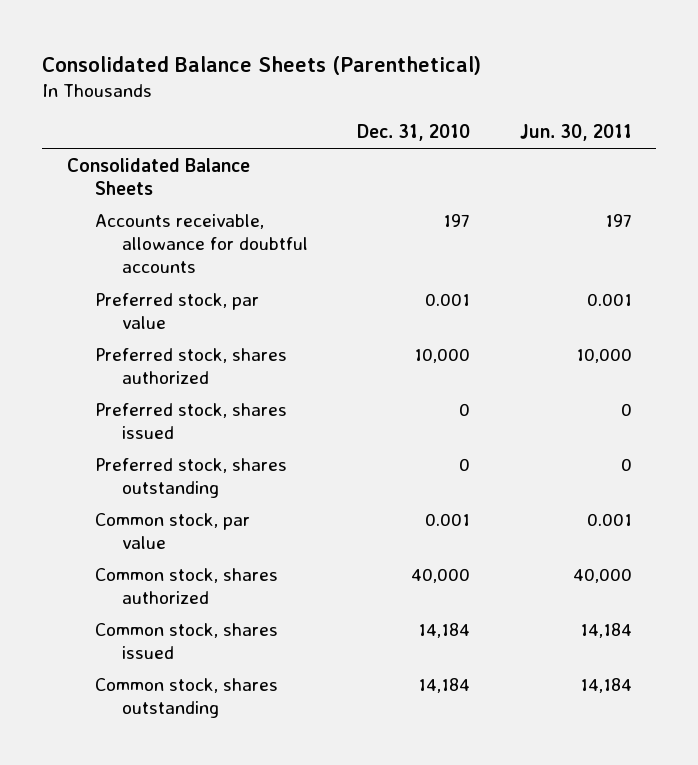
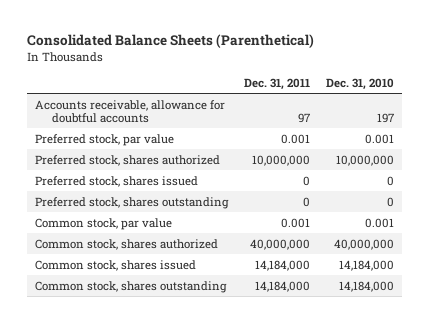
[519,124,632,142] Jun. 30, 2011 -> none
none -> [243,78,310,91] Dec. 31, 2011
[66,157,250,195] Consolidated Balance Sheets -> none
[414,347,471,363] 10,000 -> [335,154,394,166] 10,000,000
[411,567,471,583] 40,000 -> [333,238,394,250] 40,000,000
[418,622,471,638] 14,184 -> [338,259,394,271] 14,184,000
[418,677,471,693] 14,184 -> [338,280,394,292] 14,184,000

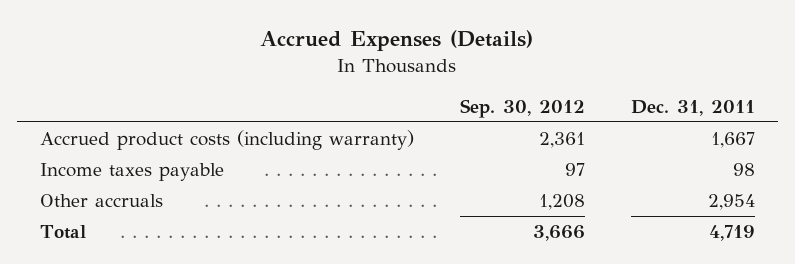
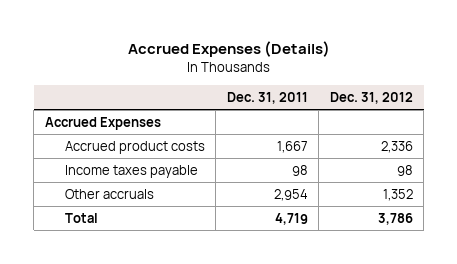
[459,98,585,118] Sep. 30, 2012 -> none
none -> [329,91,413,104] Dec. 31, 2012
none -> [44,116,161,130] Accrued Expenses
[40,130,415,151] Accrued product costs (including warranty) -> [64,140,205,154] Accrued product costs

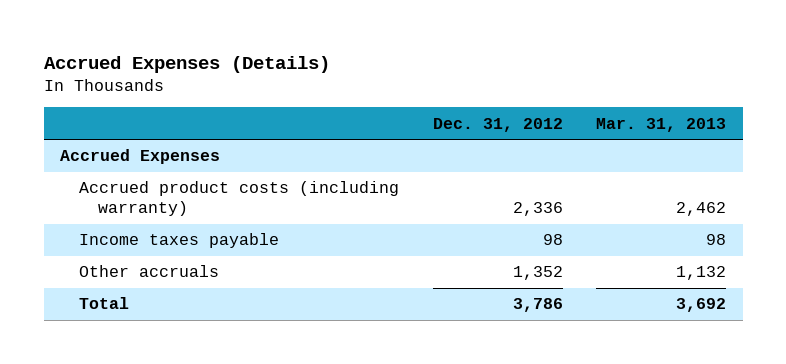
[226,91,308,104] Dec. 31, 2011 -> none
none -> [595,117,726,132] Mar. 31, 2013
[64,140,205,154] Accrued product costs -> [79,181,400,217] Accrued product costs (including warranty)

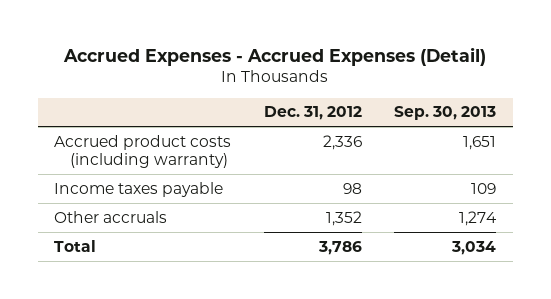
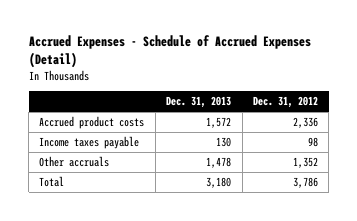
[63,46,487,66] Accrued Expenses - Accrued Expenses (Detail) -> [28,35,311,69] Accrued Expenses - Schedule of Accrued Expenses (Detail)
[394,106,497,121] Sep. 30, 2013 -> none
none -> [166,96,232,109] Dec. 31, 2013
[54,134,232,168] Accrued product costs (including warranty) -> [39,115,145,129] Accrued product costs

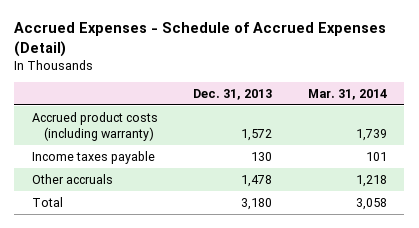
[252,96,318,109] Dec. 31, 2012 -> none
none -> [307,88,387,100] Mar. 31, 2014
[39,115,145,129] Accrued product costs -> [31,111,158,141] Accrued product costs (including warranty)

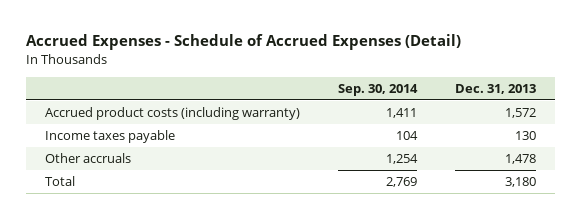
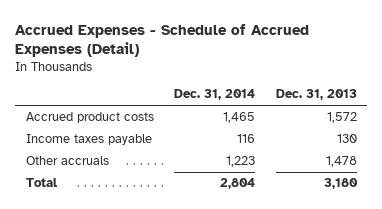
[337,84,418,97] Sep. 30, 2014 -> none
none -> [174,89,256,101] Dec. 31, 2014
[45,106,301,120] Accrued product costs (including warranty) -> [25,112,154,124] Accrued product costs

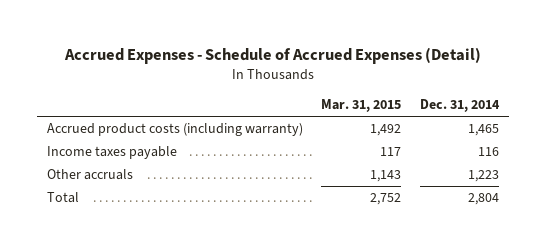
[275,89,357,101] Dec. 31, 2013 -> none
none -> [321,99,402,113] Mar. 31, 2015
[25,112,154,124] Accrued product costs -> [46,123,303,137] Accrued product costs (including warranty)

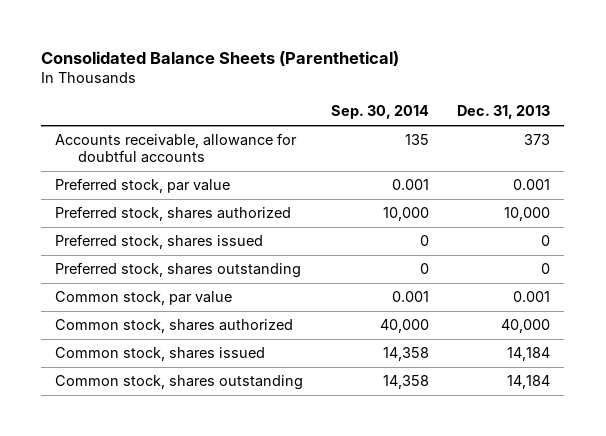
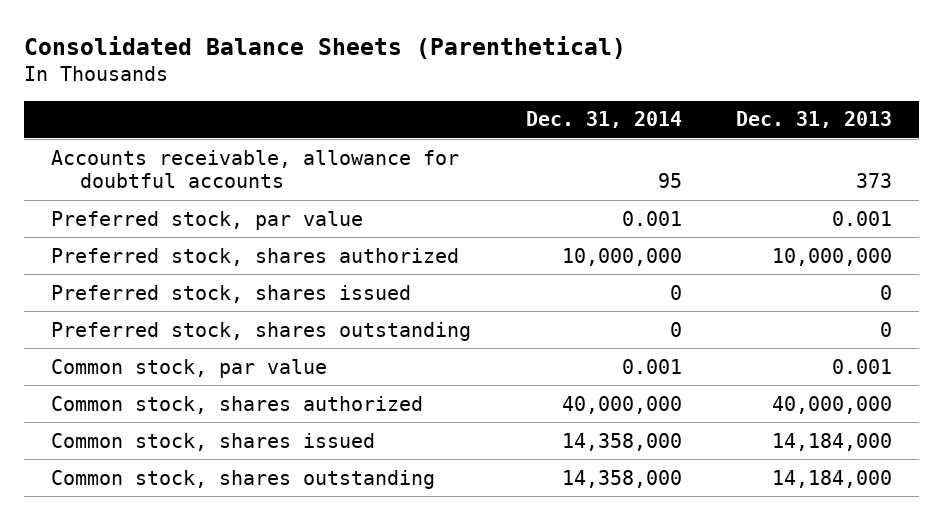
[331,105,430,120] Sep. 30, 2014 -> none
none -> [525,111,682,129] Dec. 31, 2014
[504,207,551,222] 10,000 -> [772,247,893,266] 10,000,000
[501,319,551,334] 40,000 -> [772,395,893,414] 40,000,000
[507,347,551,362] 14,184 -> [772,432,893,451] 14,184,000
[507,375,551,390] 14,184 -> [772,469,893,488] 14,184,000

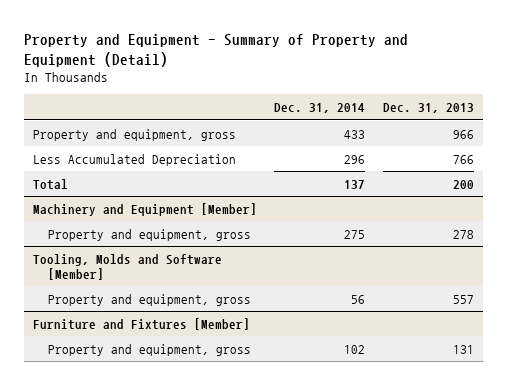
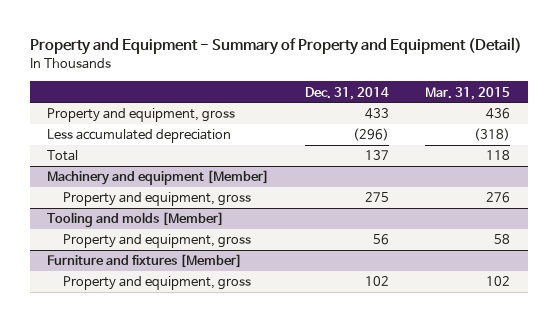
[383,103,475,114] Dec. 31, 2013 -> none
none -> [424,86,510,100] Mar. 31, 2015
[32,153,236,166] Less Accumulated Depreciation -> [47,129,232,144] Less accumulated depreciation
[344,154,366,164] 296 -> [353,128,390,142] (296)
[32,202,257,216] Machinery and Equipment [Member] -> [47,170,270,186] Machinery and equipment [Member]
[32,253,222,280] Tooling, Molds and Software [Member] -> [47,212,225,228] Tooling and molds [Member]
[32,317,250,330] Furniture and Fixtures [Member] -> [47,254,243,269] Furniture and fixtures [Member]

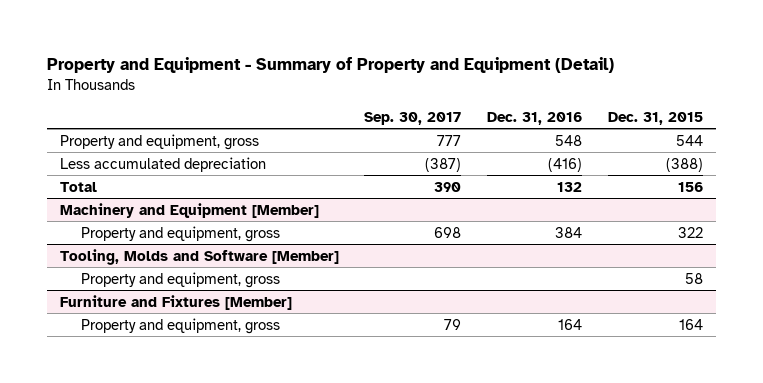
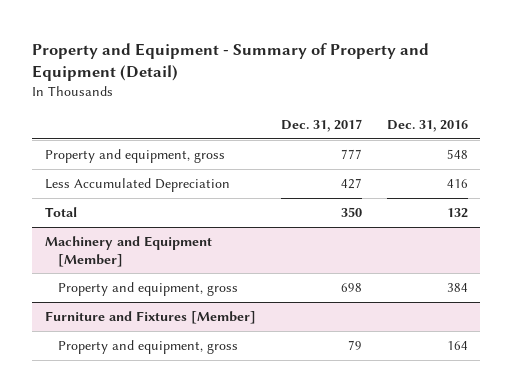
[364,111,462,125] Sep. 30, 2017 -> none
[607,111,703,125] Dec. 31, 2015 -> none
none -> [280,118,362,132] Dec. 31, 2017
[59,156,266,172] Less accumulated depreciation -> [44,177,230,192] Less Accumulated Depreciation
[548,157,583,172] (416) -> [446,178,468,188] 416
[59,248,339,265] Tooling, Molds and Software [Member] -> none
[80,271,280,288] Property and equipment, gross -> none

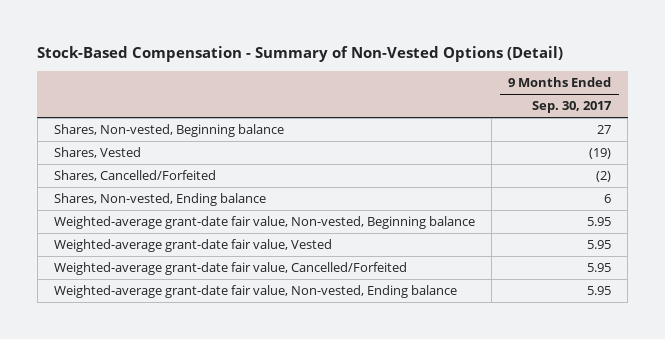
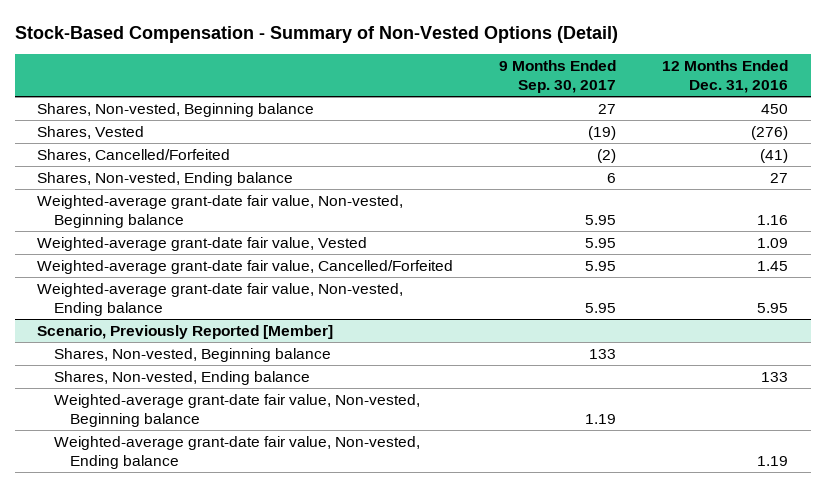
none -> [662,60,789,93] 12 Months Ended Dec. 31, 2016
none -> [37,324,334,339] Scenario, Previously Reported [Member]
none -> [53,347,331,362] Shares, Non-vested, Beginning balance
none -> [53,370,310,385] Shares, Non-vested, Ending balance
none -> [53,393,420,427] Weighted-average grant-date fair value, Non-vested, Beginning balance
none -> [53,435,420,469] Weighted-average grant-date fair value, Non-vested, Ending balance

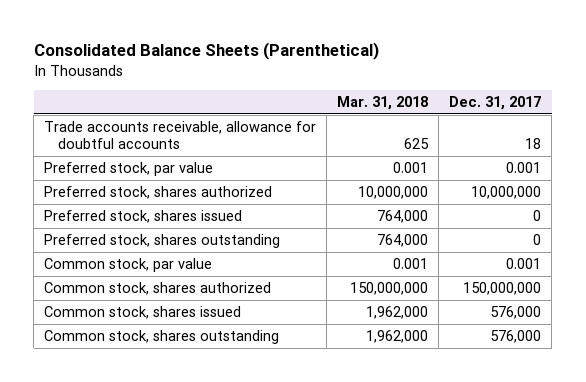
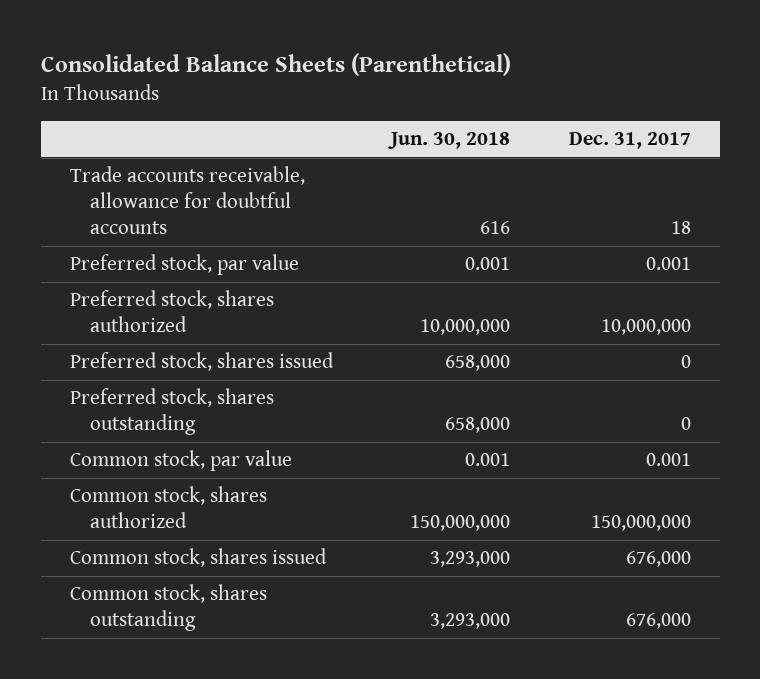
[337,95,429,110] Mar. 31, 2018 -> none
none -> [388,132,511,150] Jun. 30, 2018
[490,306,542,320] 576,000 -> [625,551,691,568] 676,000
[490,330,542,344] 576,000 -> [625,613,691,630] 676,000

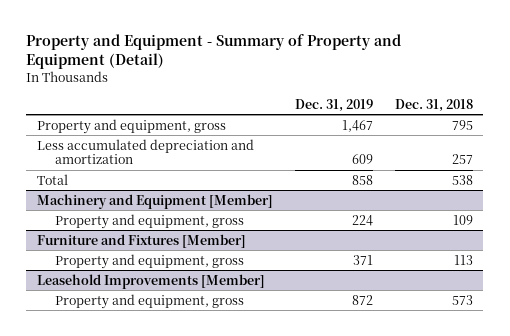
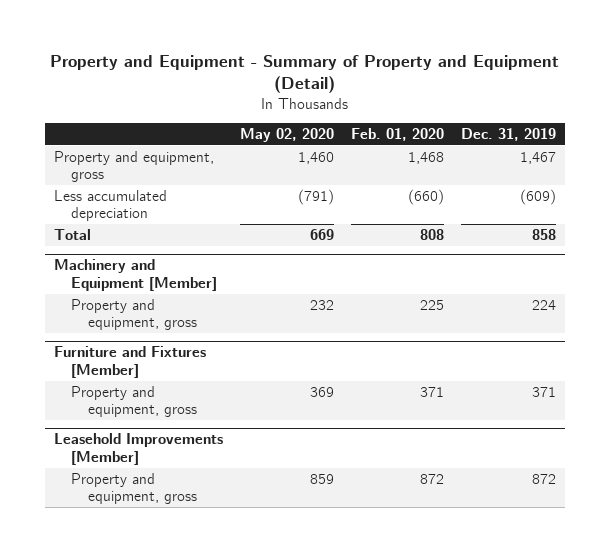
[394,98,473,112] Dec. 31, 2018 -> none
none -> [239,127,334,142] May 02, 2020
none -> [351,127,445,141] Feb. 01, 2020
[37,138,255,165] Less accumulated depreciation and amortization -> [53,189,167,222] Less accumulated depreciation
[351,154,373,165] 609 -> [520,188,557,205] (609)

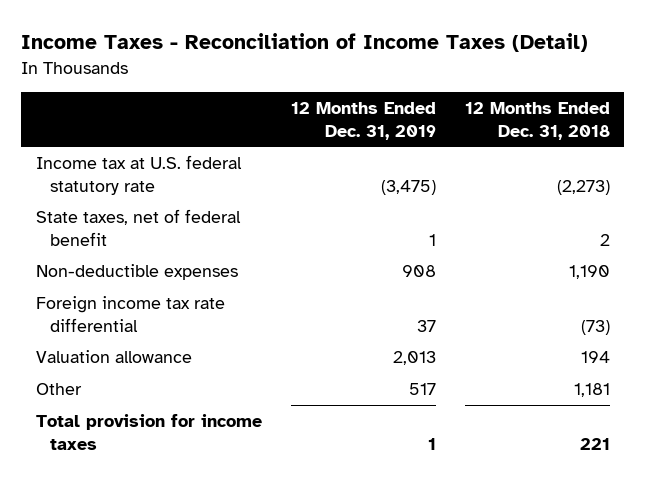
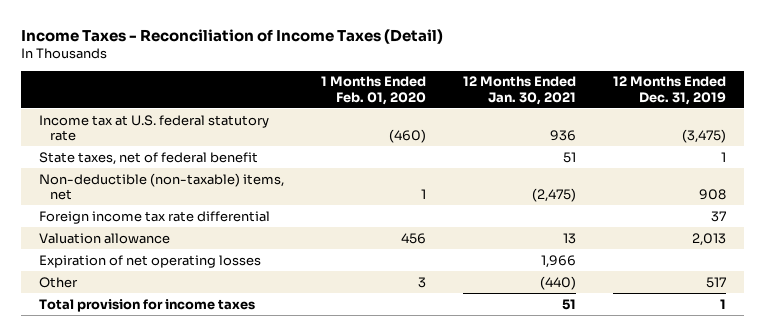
[464,101,610,140] 12 Months Ended Dec. 31, 2018 -> none
none -> [321,76,427,105] 1 Months Ended Feb. 01, 2020
none -> [462,76,576,105] 12 Months Ended Jan. 30, 2021
[35,263,238,280] Non-deductible expenses -> [39,172,285,200] Non-deductible (non-taxable) items, net
none -> [39,254,262,268] Expiration of net operating losses

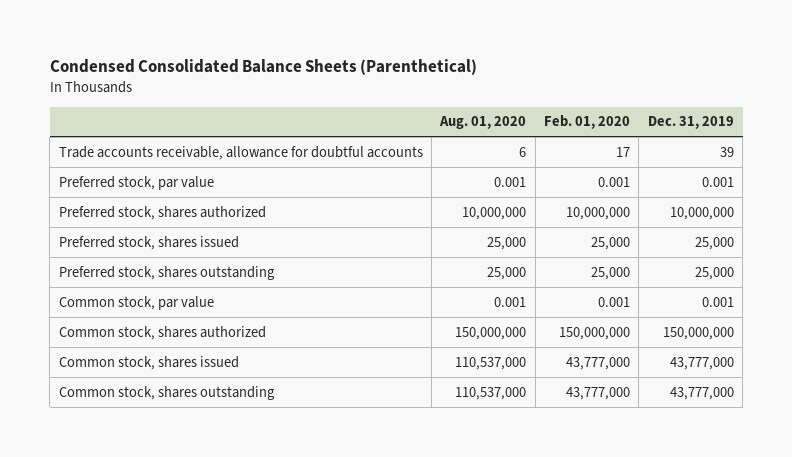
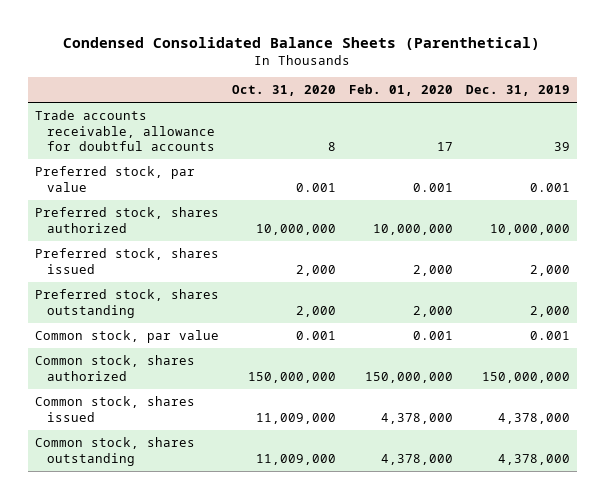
[439,116,527,130] Aug. 01, 2020 -> none
none -> [231,85,336,97] Oct. 31, 2020
[591,236,631,250] 25,000 -> [412,264,453,276] 2,000
[694,236,734,250] 25,000 -> [530,264,571,276] 2,000
[591,266,631,280] 25,000 -> [412,305,453,317] 2,000
[694,266,734,280] 25,000 -> [530,305,571,317] 2,000
[566,356,631,370] 43,777,000 -> [380,412,453,424] 4,378,000
[669,356,734,370] 43,777,000 -> [498,412,571,424] 4,378,000
[566,386,631,400] 43,777,000 -> [380,453,453,465] 4,378,000
[669,386,734,400] 43,777,000 -> [498,453,571,465] 4,378,000

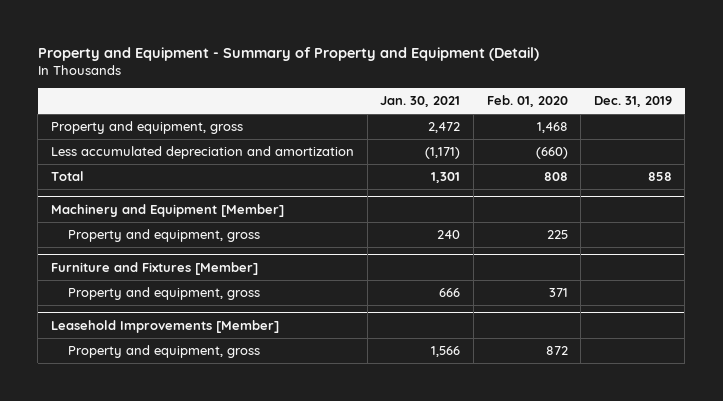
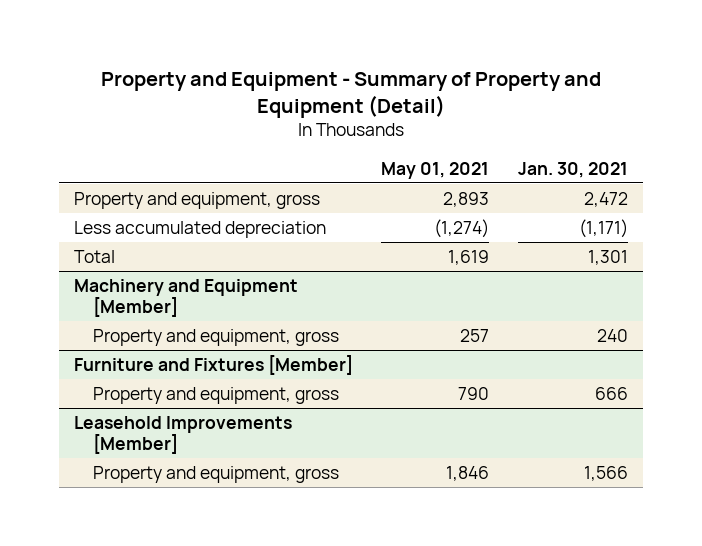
[486,94,568,107] Feb. 01, 2020 -> none
[593,95,672,107] Dec. 31, 2019 -> none
none -> [381,161,490,179] May 01, 2021
[51,146,355,160] Less accumulated depreciation and amortization -> [73,220,326,238] Less accumulated depreciation

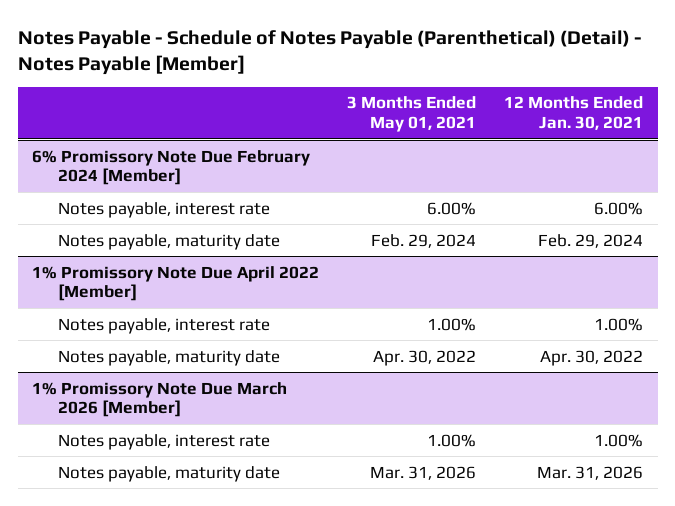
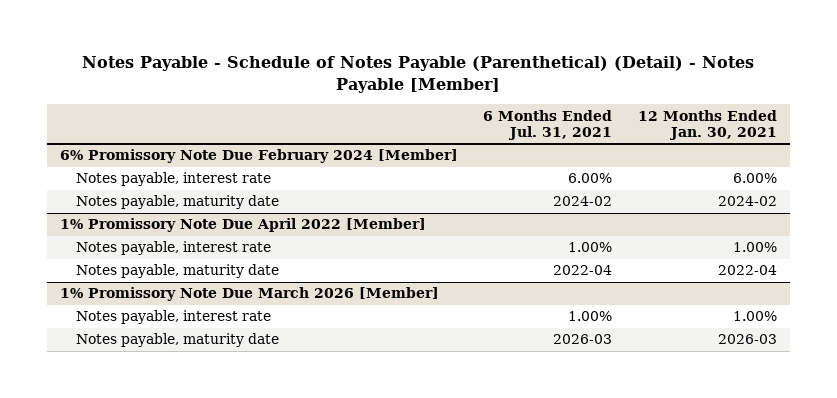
[347,96,477,133] 3 Months Ended May 01, 2021 -> none
none -> [483,109,613,141] 6 Months Ended Jul. 31, 2021
[538,233,644,248] Feb. 29, 2024 -> [718,196,778,207] 2024-02
[540,349,644,366] Apr. 30, 2022 -> [718,265,778,276] 2022-04
[537,465,644,480] Mar. 31, 2026 -> [718,334,778,345] 2026-03

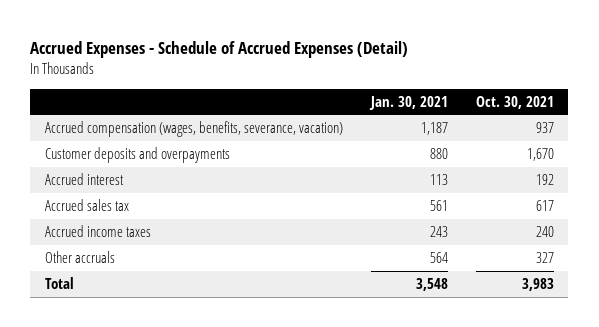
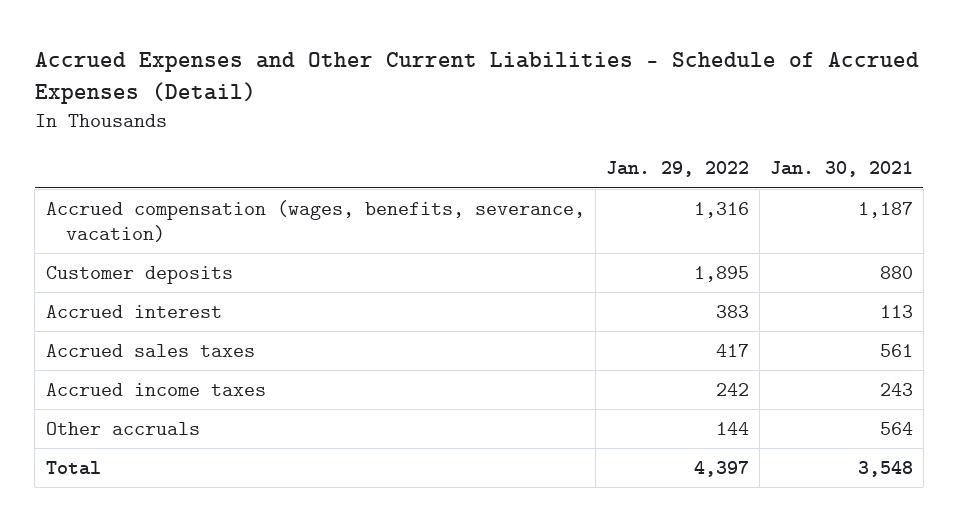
[30,40,409,58] Accrued Expenses - Schedule of Accrued Expenses (Detail) -> [34,52,919,105] Accrued Expenses and Other Current Liabilities - Schedule of Accrued Expenses (Detail)
[476,95,555,109] Oct. 30, 2021 -> none
none -> [605,161,749,178] Jan. 29, 2022
[44,147,230,164] Customer deposits and overpayments -> [45,266,233,285] Customer deposits
[44,199,129,212] Accrued sales tax -> [45,344,255,358] Accrued sales taxes

